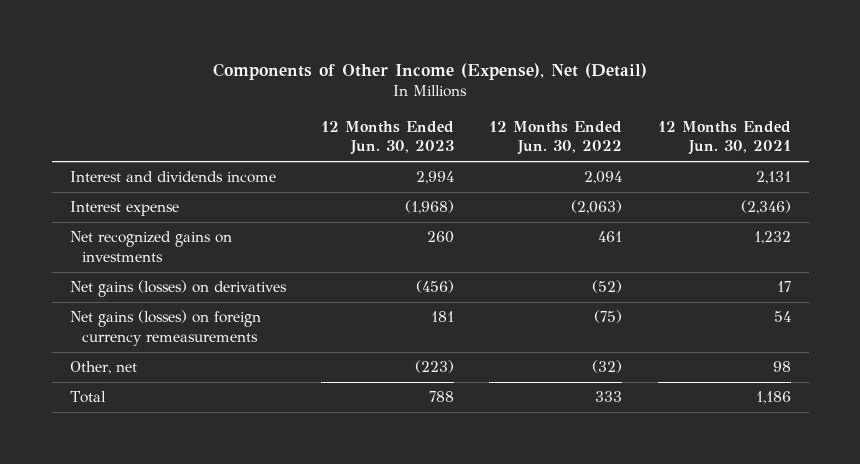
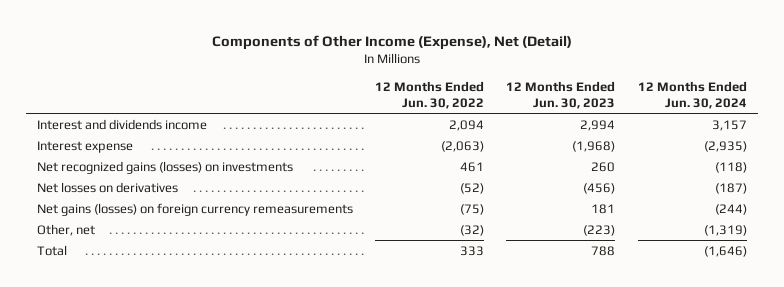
[657,120,791,156] 12 Months Ended Jun. 30, 2021 -> none
none -> [637,80,747,109] 12 Months Ended Jun. 30, 2024
[69,231,232,262] Net recognized gains on investments -> [37,160,294,174] Net recognized gains (losses) on investments
[69,280,287,298] Net gains (losses) on derivatives -> [37,181,179,193] Net losses on derivatives

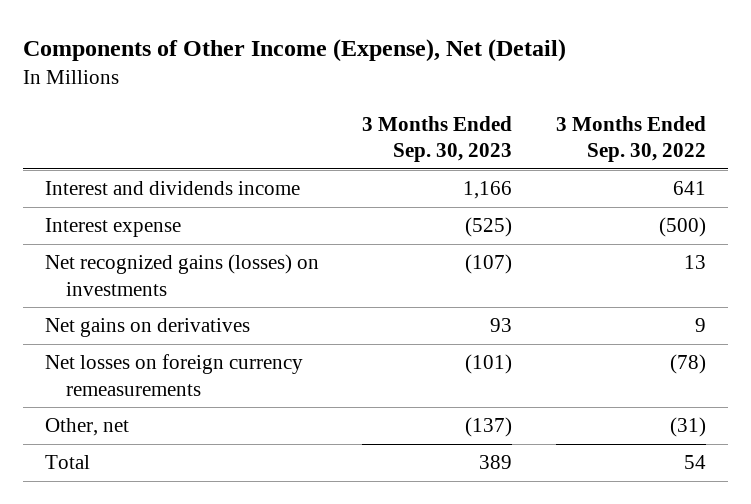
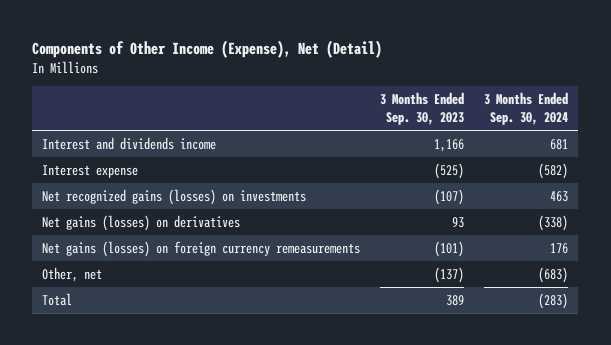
[555,115,706,163] 3 Months Ended Sep. 30, 2022 -> none
none -> [484,92,569,126] 3 Months Ended Sep. 30, 2024
[45,318,251,338] Net gains on derivatives -> [42,214,241,231] Net gains (losses) on derivatives
[45,354,304,396] Net losses on foreign currency remeasurements -> [42,240,361,257] Net gains (losses) on foreign currency remeasurements

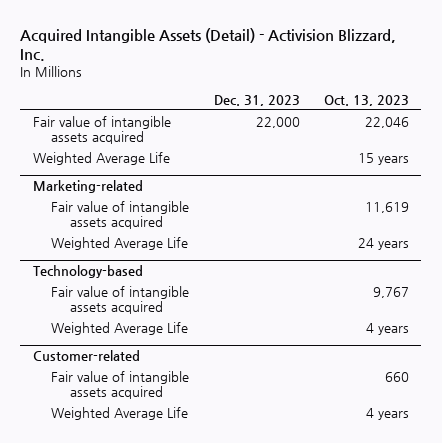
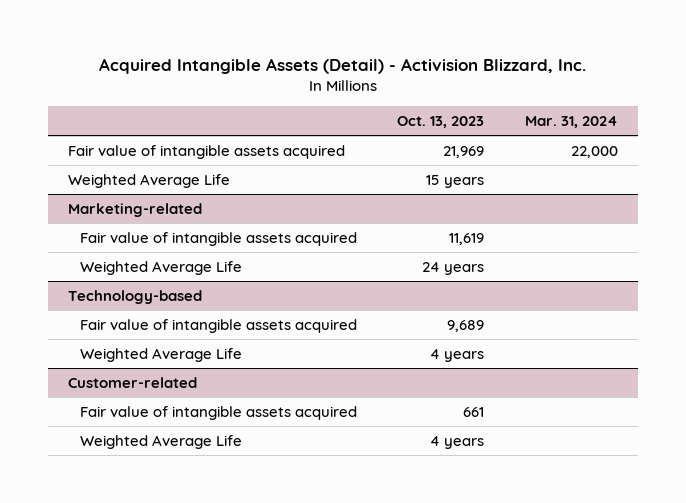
[213,94,300,106] Dec. 31, 2023 -> none
none -> [524,115,618,128] Mar. 31, 2024
[365,116,410,128] 22,046 -> [443,145,485,158] 21,969
[373,286,410,298] 9,767 -> [447,319,485,332] 9,689
[385,371,410,382] 660 -> [463,406,485,417] 661

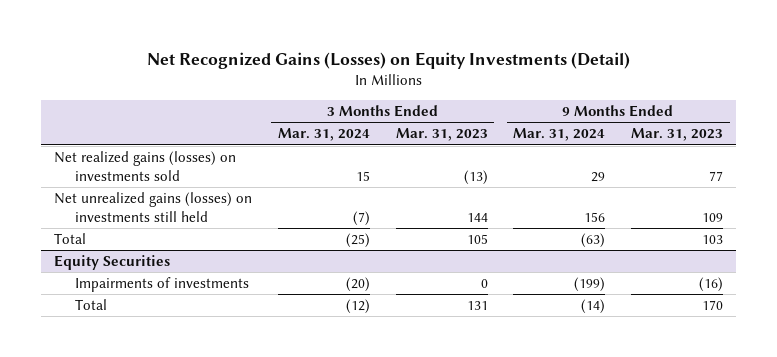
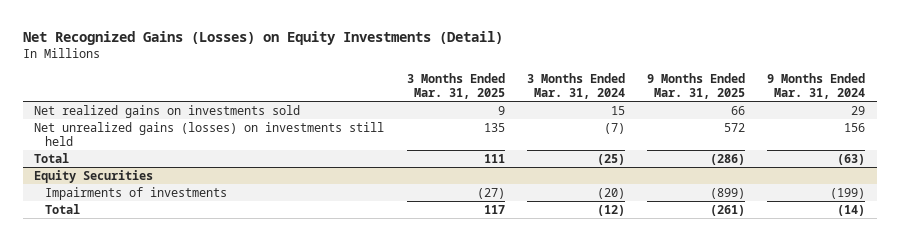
[395,128,488,142] Mar. 31, 2023 -> none
[631,128,724,142] Mar. 31, 2023 -> none
none -> [406,73,505,100] 3 Months Ended Mar. 31, 2025
none -> [647,73,746,100] 9 Months Ended Mar. 31, 2025
[54,151,237,181] Net realized gains (losses) on investments sold -> [34,104,301,118] Net realized gains on investments sold

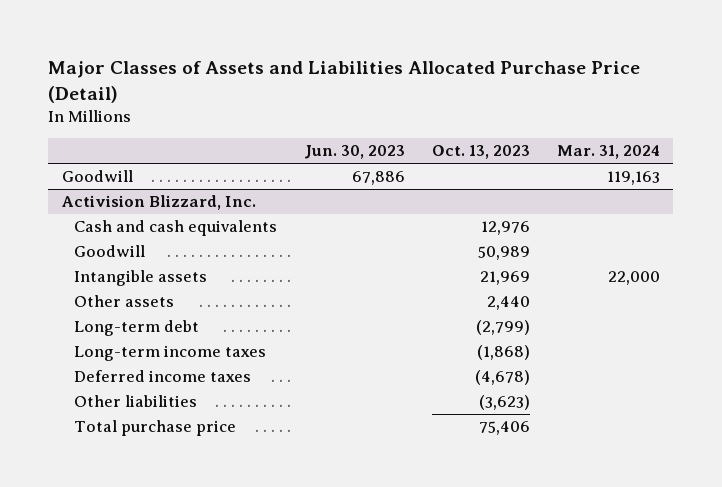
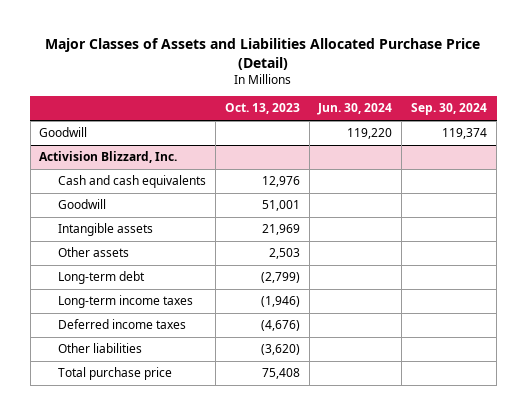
[304,145,406,160] Jun. 30, 2023 -> none
[556,145,660,160] Mar. 31, 2024 -> none
none -> [317,103,393,116] Jun. 30, 2024
none -> [411,103,488,116] Sep. 30, 2024
[478,246,531,261] 50,989 -> [261,200,300,212] 51,001
[487,296,531,311] 2,440 -> [268,248,300,260] 2,503
[477,345,531,361] (1,868) -> [260,296,300,308] (1,946)
[475,370,531,386] (4,678) -> [260,320,300,332] (4,676)
[479,395,531,411] (3,623) -> [260,344,300,356] (3,620)
[479,421,531,436] 75,406 -> [261,368,300,380] 75,408

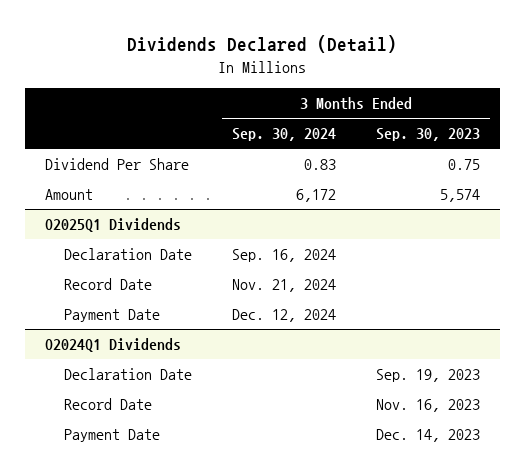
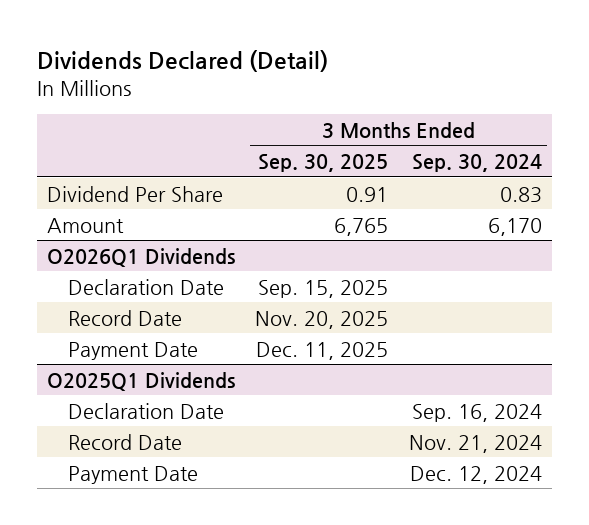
[376,128,481,142] Sep. 30, 2023 -> none
none -> [258,153,389,172] Sep. 30, 2025
[296,189,337,203] 6,172 -> [487,217,542,236] 6,170
none -> [47,247,236,267] O2026Q1 Dividends
none -> [68,278,225,295] Declaration Date
none -> [68,309,183,326] Record Date
none -> [68,341,199,360] Payment Date
[44,338,181,353] O2024Q1 Dividends -> none
[64,368,193,381] Declaration Date -> none
[64,398,153,411] Record Date -> none
[64,429,161,443] Payment Date -> none

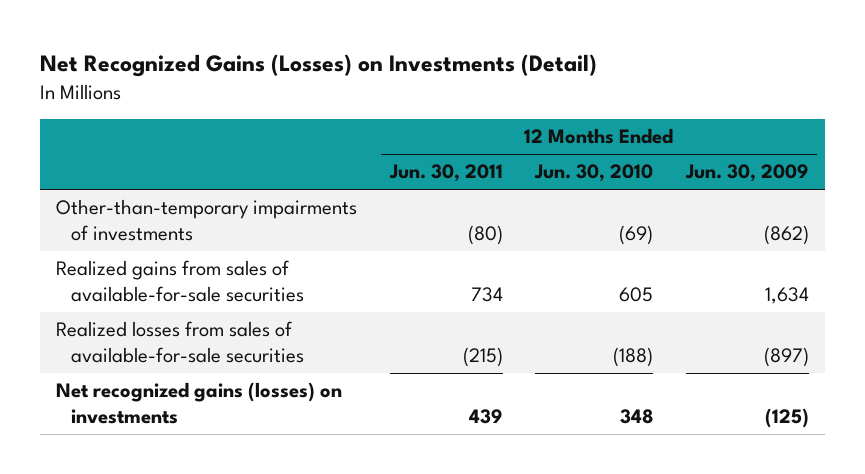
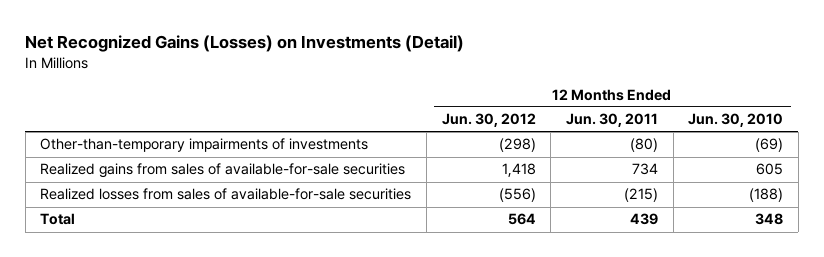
[684,164,809,183] Jun. 30, 2009 -> none
none -> [441,113,536,128] Jun. 30, 2012
[55,382,342,425] Net recognized gains (losses) on investments -> [40,213,76,226] Total

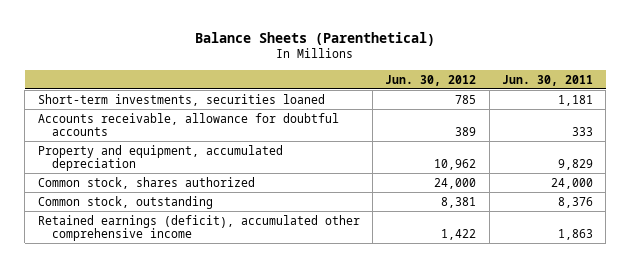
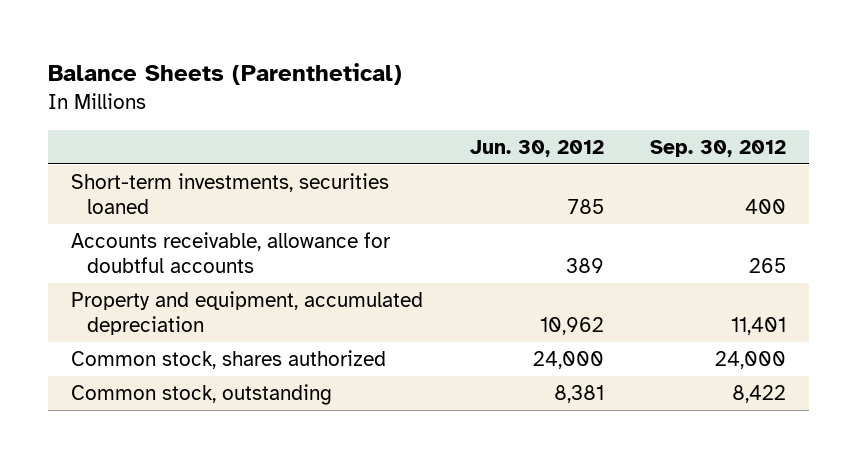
[501,74,593,86] Jun. 30, 2011 -> none
none -> [649,140,786,158] Sep. 30, 2012
[37,214,360,242] Retained earnings (deficit), accumulated other comprehensive income -> none

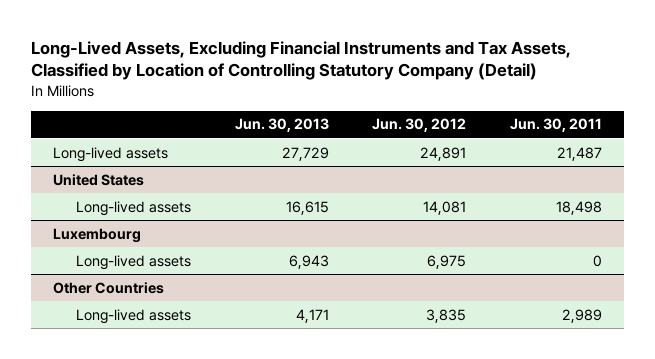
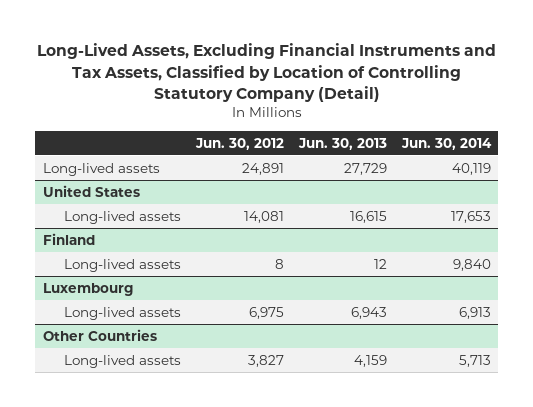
[509,118,602,133] Jun. 30, 2011 -> none
none -> [400,137,492,150] Jun. 30, 2014
none -> [42,232,95,245] Finland
none -> [63,258,181,272] Long-lived assets
[295,308,329,323] 4,171 -> [353,354,387,367] 4,159
[426,308,467,323] 3,835 -> [247,354,284,367] 3,827

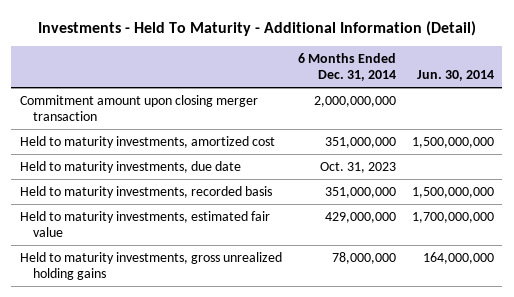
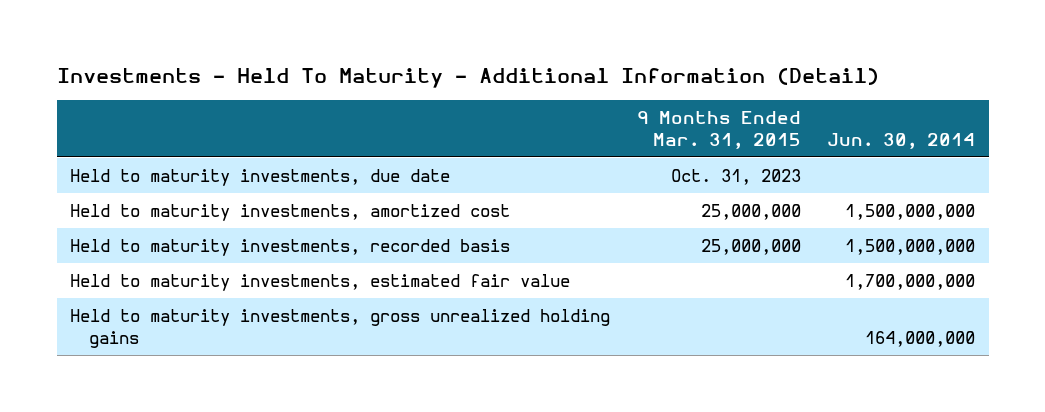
[297,53,396,81] 6 Months Ended Dec. 31, 2014 -> none
none -> [636,111,801,150] 9 Months Ended Mar. 31, 2015
[19,94,258,121] Commitment amount upon closing merger transaction -> none
[19,135,275,148] Held to maturity investments, amortized cost -> [69,203,510,221] Held to maturity investments, amortized cost

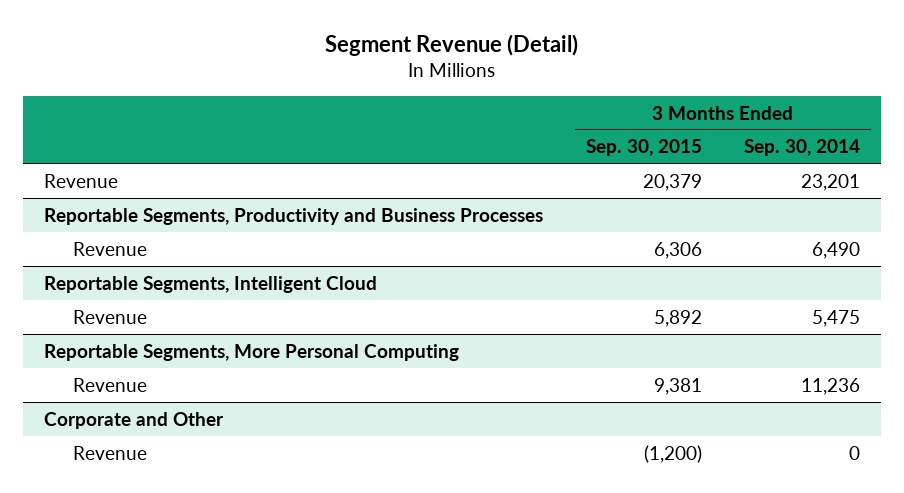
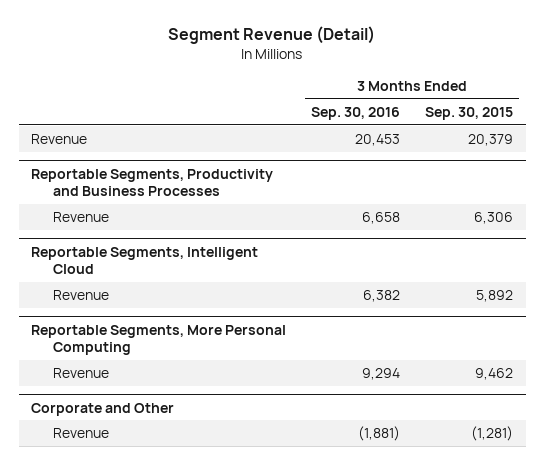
[744,139,861,157] Sep. 30, 2014 -> none
none -> [311,106,401,120] Sep. 30, 2016
[653,377,702,395] 9,381 -> [475,367,514,380] 9,462
[643,444,702,463] (1,200) -> [471,425,514,441] (1,281)

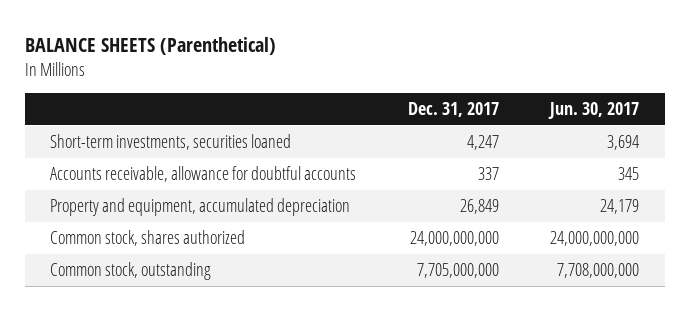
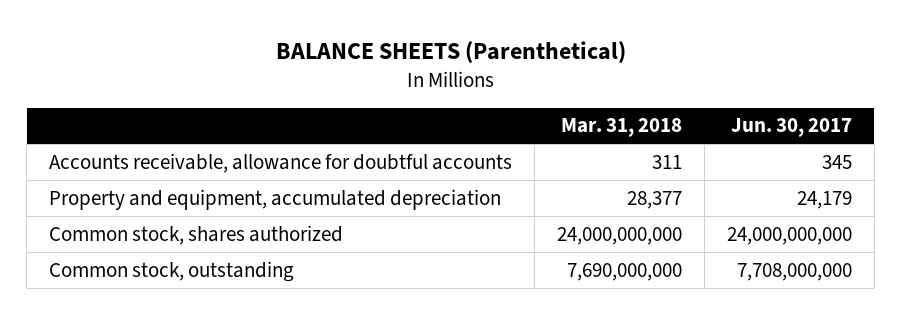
[407,102,499,118] Dec. 31, 2017 -> none
none -> [561,118,683,138] Mar. 31, 2018
[50,134,292,151] Short-term investments, securities loaned -> none

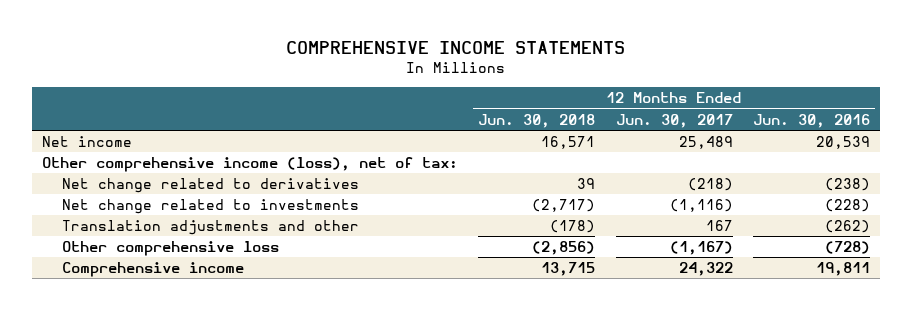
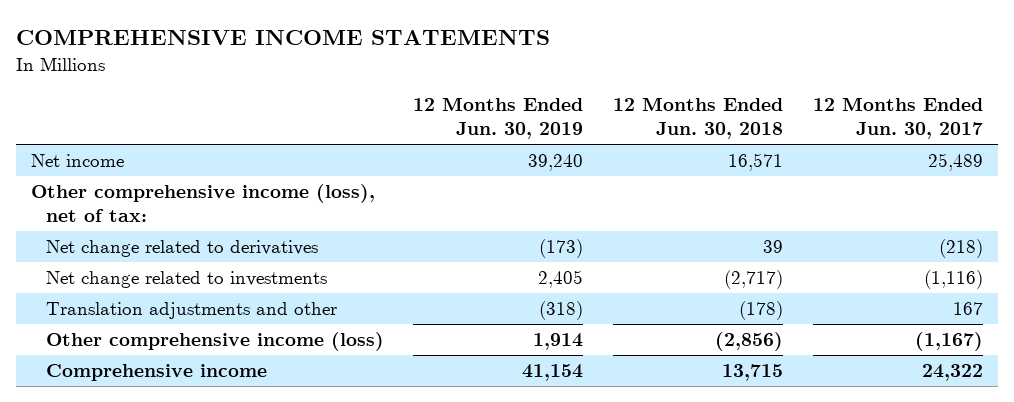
[752,113,870,128] Jun. 30, 2016 -> none
none -> [413,97,584,139] 12 Months Ended Jun. 30, 2019
[61,241,279,257] Other comprehensive loss -> [45,332,384,352] Other comprehensive income (loss)

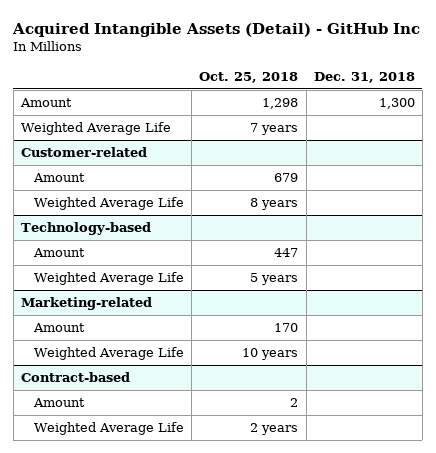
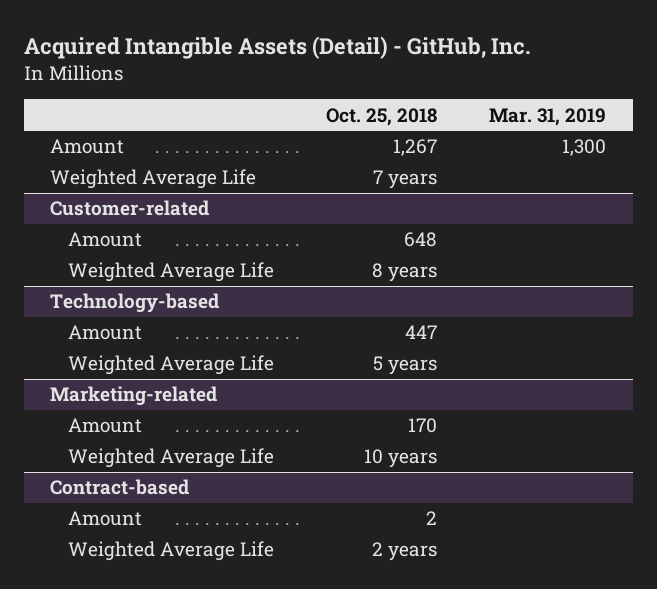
[12,22,421,37] Acquired Intangible Assets (Detail) - GitHub Inc -> [24,35,532,59] Acquired Intangible Assets (Detail) - GitHub, Inc.
[313,72,415,84] Dec. 31, 2018 -> none
none -> [489,107,607,126] Mar. 31, 2019
[262,98,299,110] 1,298 -> [393,139,438,157] 1,267
[274,173,299,183] 679 -> [404,232,438,248] 648

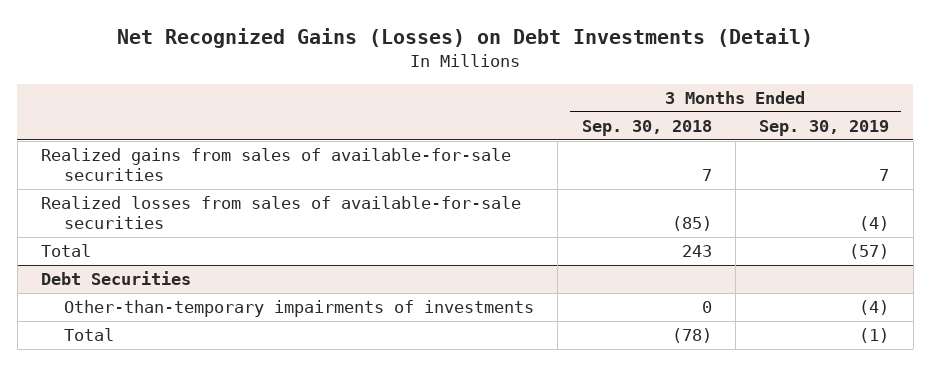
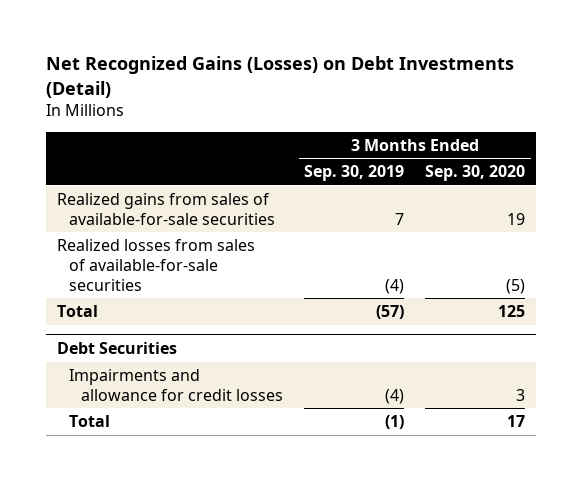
[581,120,712,137] Sep. 30, 2018 -> none
none -> [425,165,526,182] Sep. 30, 2020
[63,300,534,318] Other-than-temporary impairments of investments -> none
none -> [68,368,283,401] Impairments and allowance for credit losses

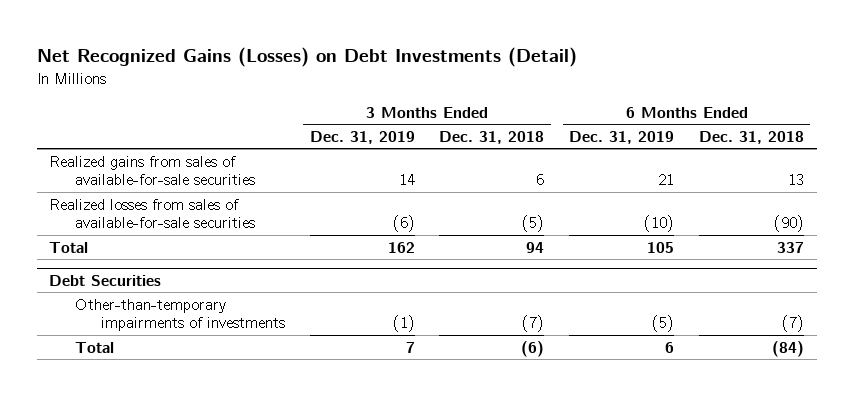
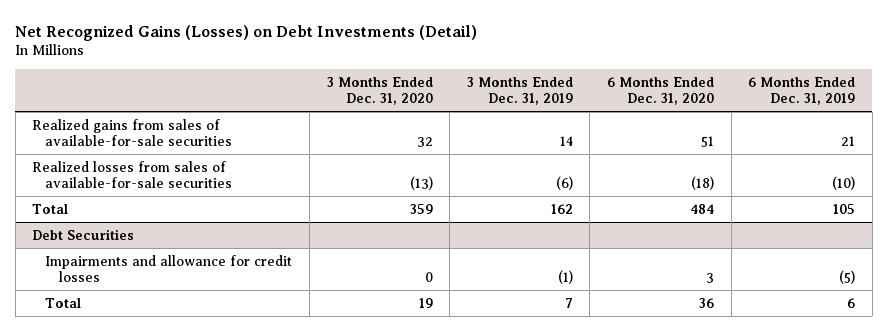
[439,130,545,144] Dec. 31, 2018 -> none
[699,130,805,144] Dec. 31, 2018 -> none
none -> [326,76,433,106] 3 Months Ended Dec. 31, 2020
none -> [607,76,715,106] 6 Months Ended Dec. 31, 2020
[74,298,285,332] Other-than-temporary impairments of investments -> none
none -> [45,254,293,282] Impairments and allowance for credit losses

